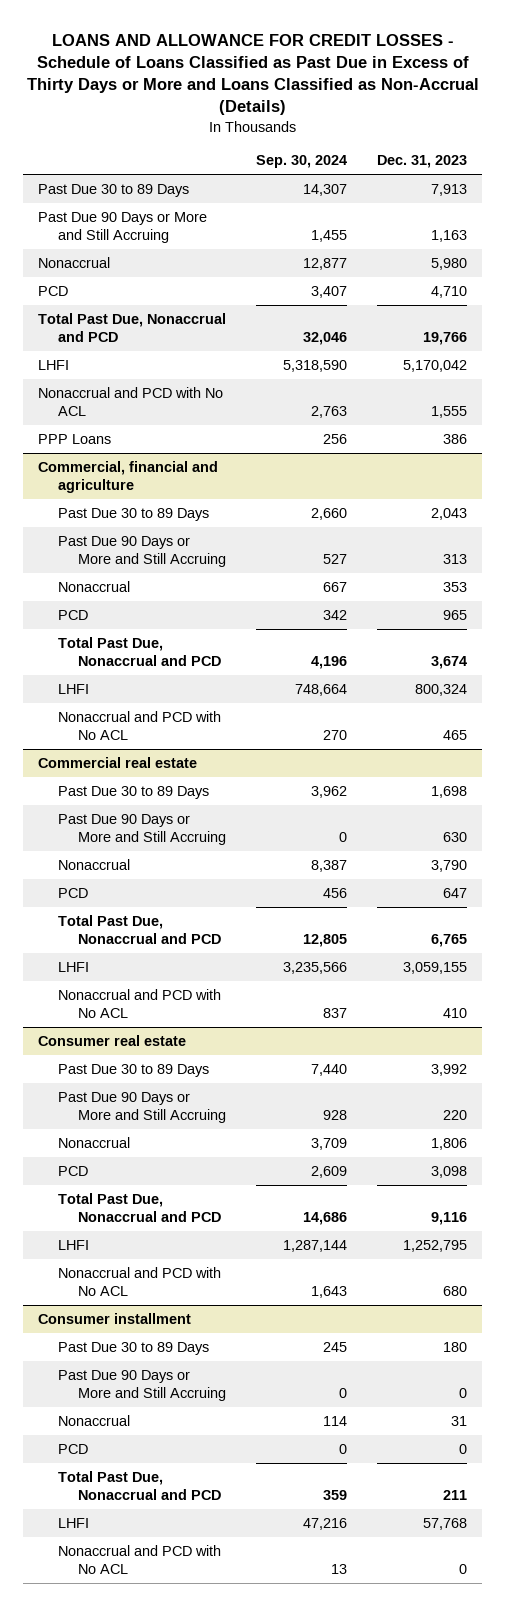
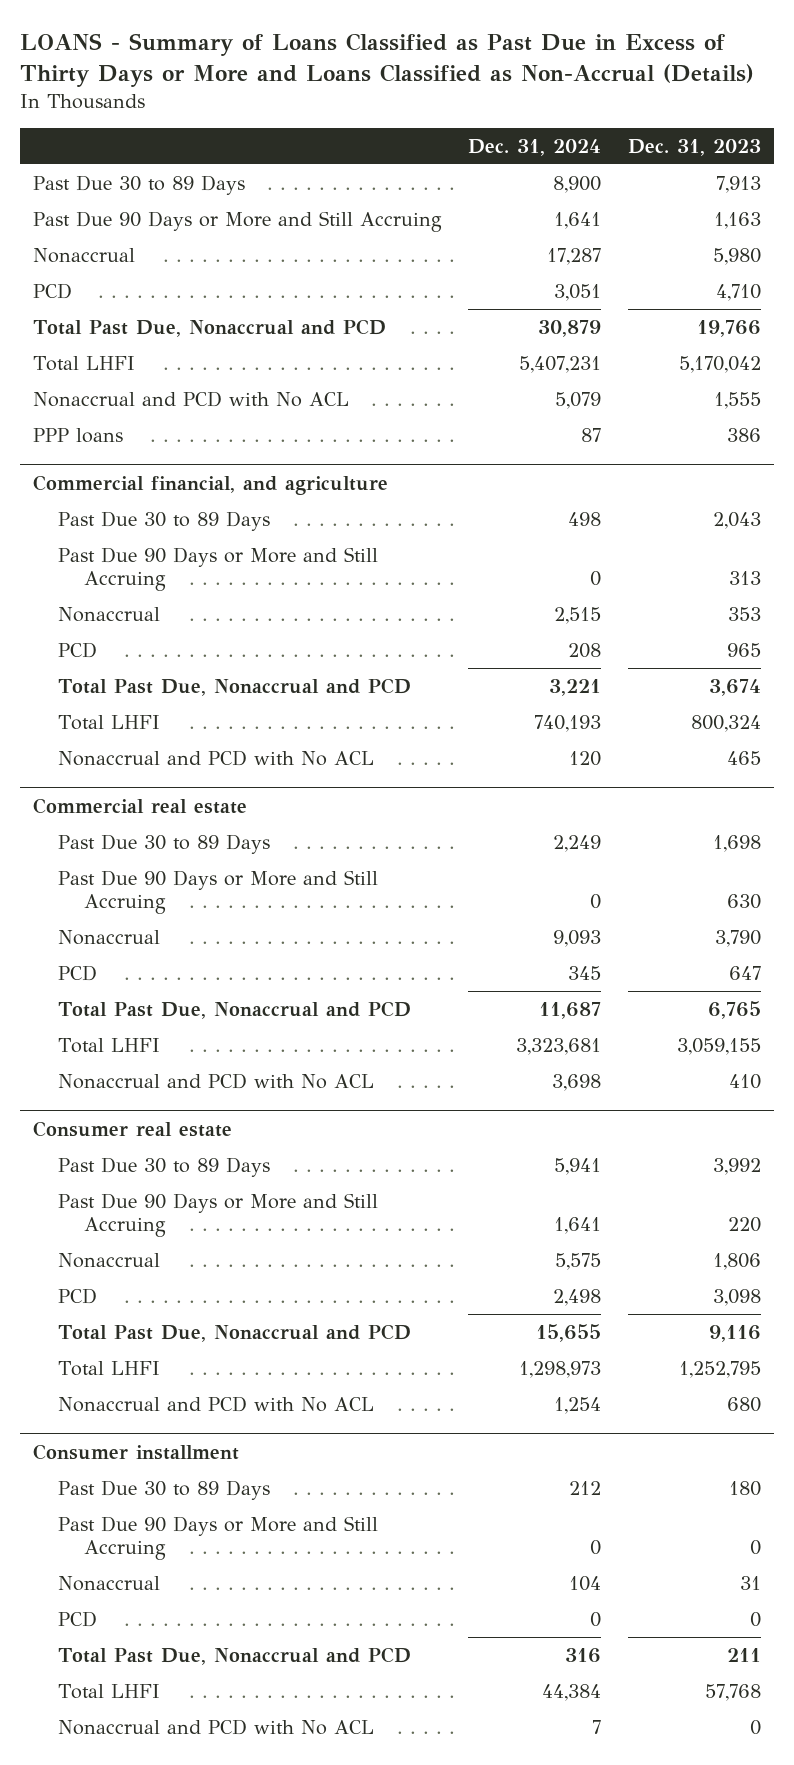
[26,33,479,116] LOANS AND ALLOWANCE FOR CREDIT LOSSES - Schedule of Loans Classified as Past Due in Excess of Thirty Days or More and Loans Classified as Non-Accrual (Details) -> [19,33,754,88] LOANS - Summary of Loans Classified as Past Due in Excess of Thirty Days or More and Loans Classified as Non-Accrual (Details)
[256,155,348,169] Sep. 30, 2024 -> none
none -> [468,138,602,156] Dec. 31, 2024
[38,360,70,371] LHFI -> [32,355,135,371] Total LHFI
[38,434,112,445] PPP Loans -> [32,427,123,443] PPP loans
[38,461,219,493] Commercial, financial and agriculture -> [32,474,388,495] Commercial financial, and agriculture
[58,684,90,695] LHFI -> [58,714,161,730] Total LHFI
[58,962,90,973] LHFI -> [58,1037,161,1053] Total LHFI
[58,1240,90,1251] LHFI -> [58,1360,161,1376] Total LHFI
[58,1518,90,1529] LHFI -> [58,1683,161,1699] Total LHFI

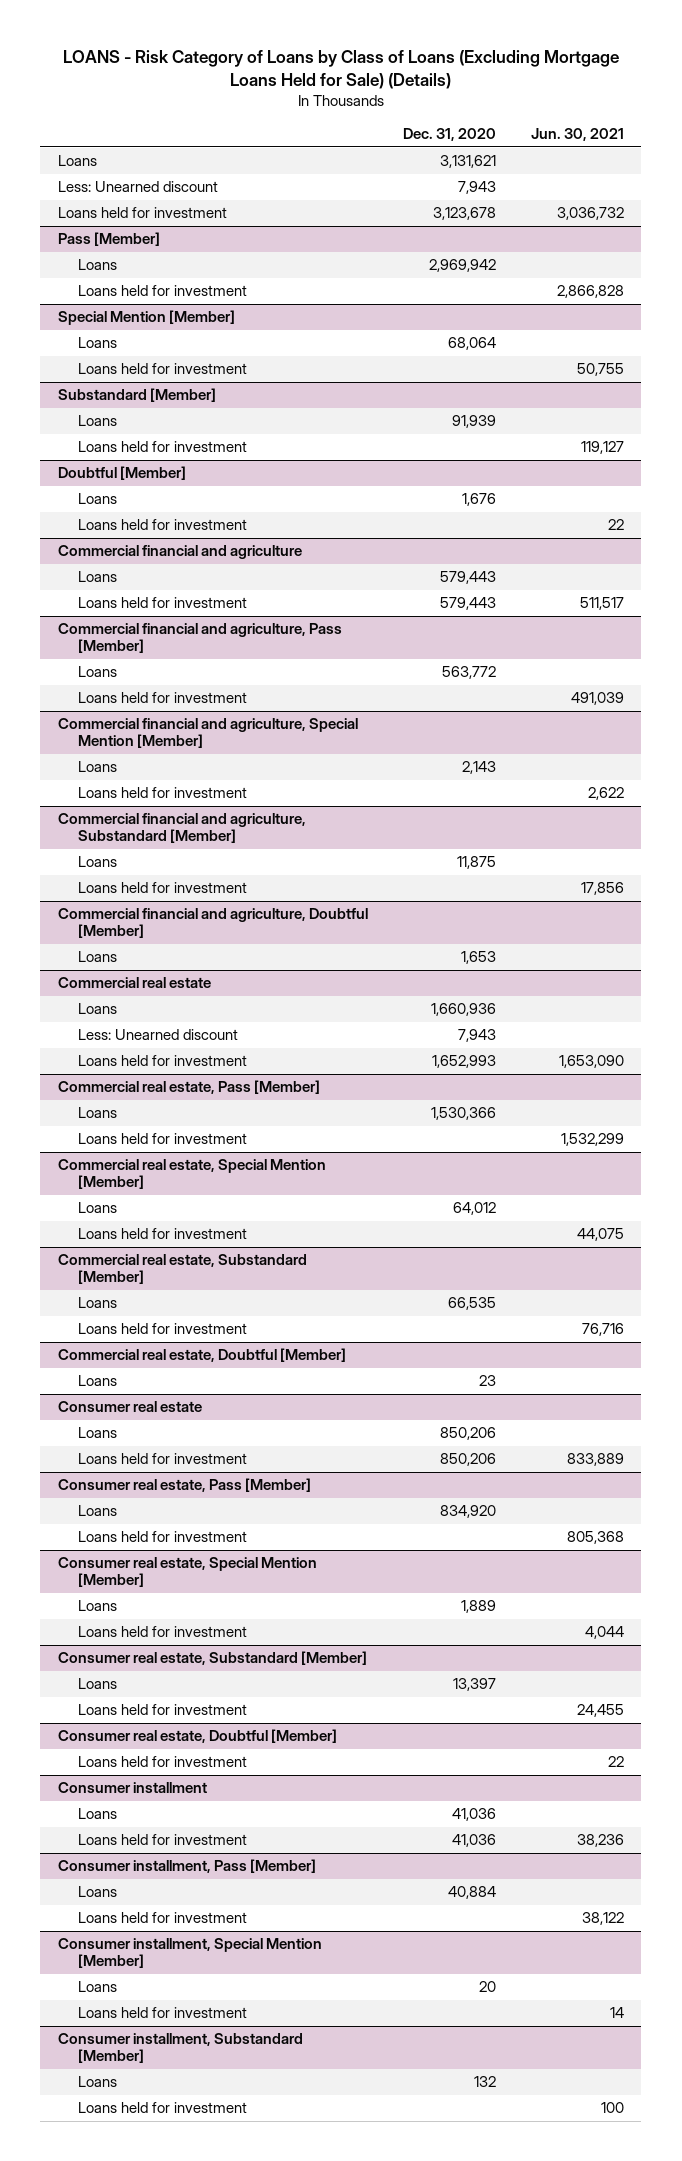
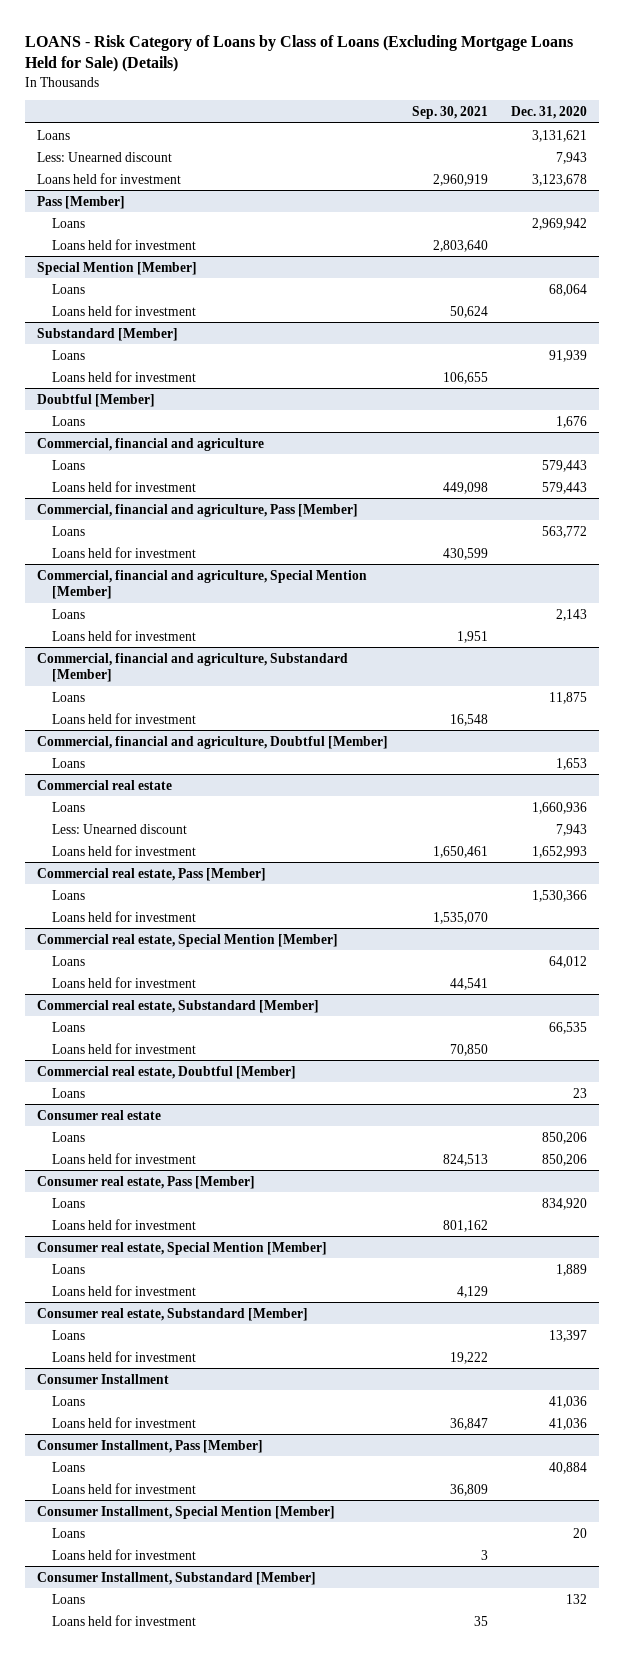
[530,128,624,142] Jun. 30, 2021 -> none
none -> [411,105,488,119] Sep. 30, 2021
[77,519,247,531] Loans held for investment -> none
[57,545,302,560] Commercial financial and agriculture -> [37,437,265,451] Commercial, financial and agriculture
[57,623,342,654] Commercial financial and agriculture, Pass [Member] -> [37,503,359,517] Commercial, financial and agriculture, Pass [Member]
[57,718,358,749] Commercial financial and agriculture, Special Mention [Member] -> [37,569,368,600] Commercial, financial and agriculture, Special Mention [Member]
[57,813,306,844] Commercial financial and agriculture, Substandard [Member] -> [37,652,349,683] Commercial, financial and agriculture, Substandard [Member]
[57,908,368,939] Commercial financial and agriculture, Doubtful [Member] -> [37,735,389,749] Commercial, financial and agriculture, Doubtful [Member]
[57,1729,337,1744] Consumer real estate, Doubtful [Member] -> none
[77,1756,247,1768] Loans held for investment -> none
[57,1782,207,1794] Consumer installment -> [37,1373,170,1384] Consumer Installment
[57,1859,316,1874] Consumer installment, Pass [Member] -> [37,1439,264,1453] Consumer Installment, Pass [Member]
[57,1938,322,1969] Consumer installment, Special Mention [Member] -> [37,1505,336,1519] Consumer Installment, Special Mention [Member]
[57,2033,303,2064] Consumer installment, Substandard [Member] -> [37,1571,317,1585] Consumer Installment, Substandard [Member]

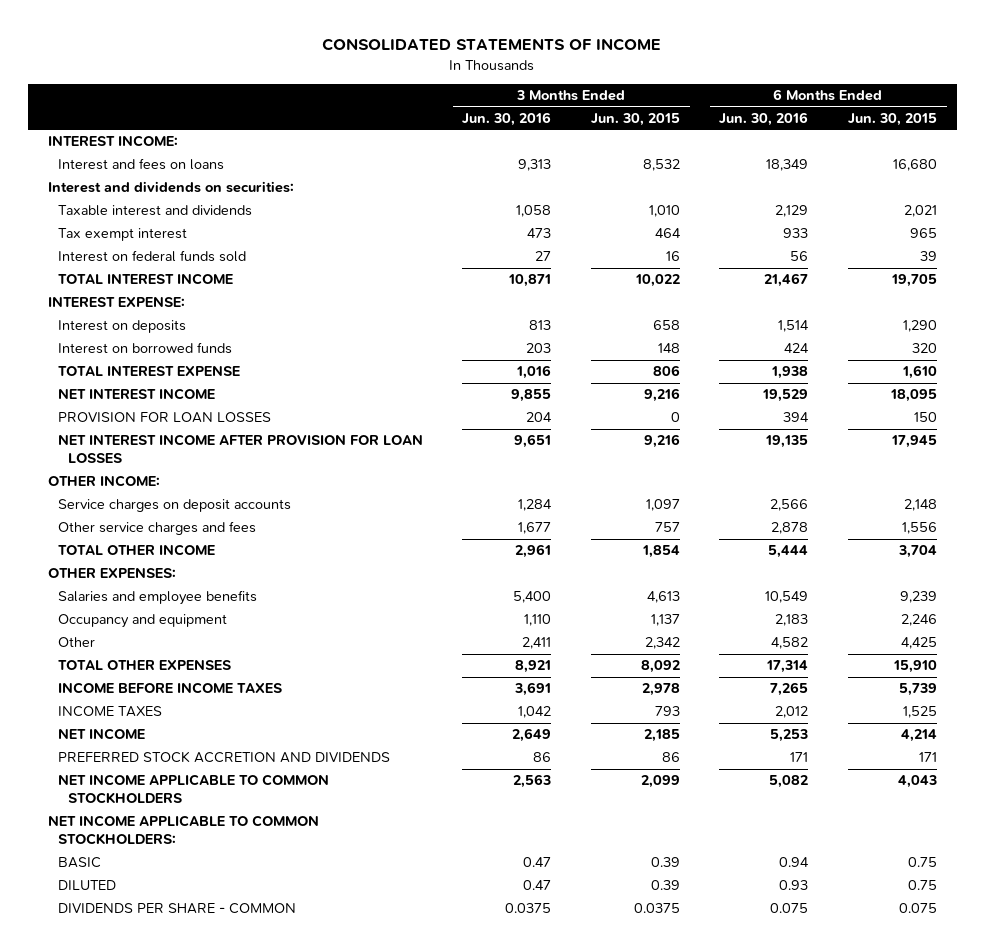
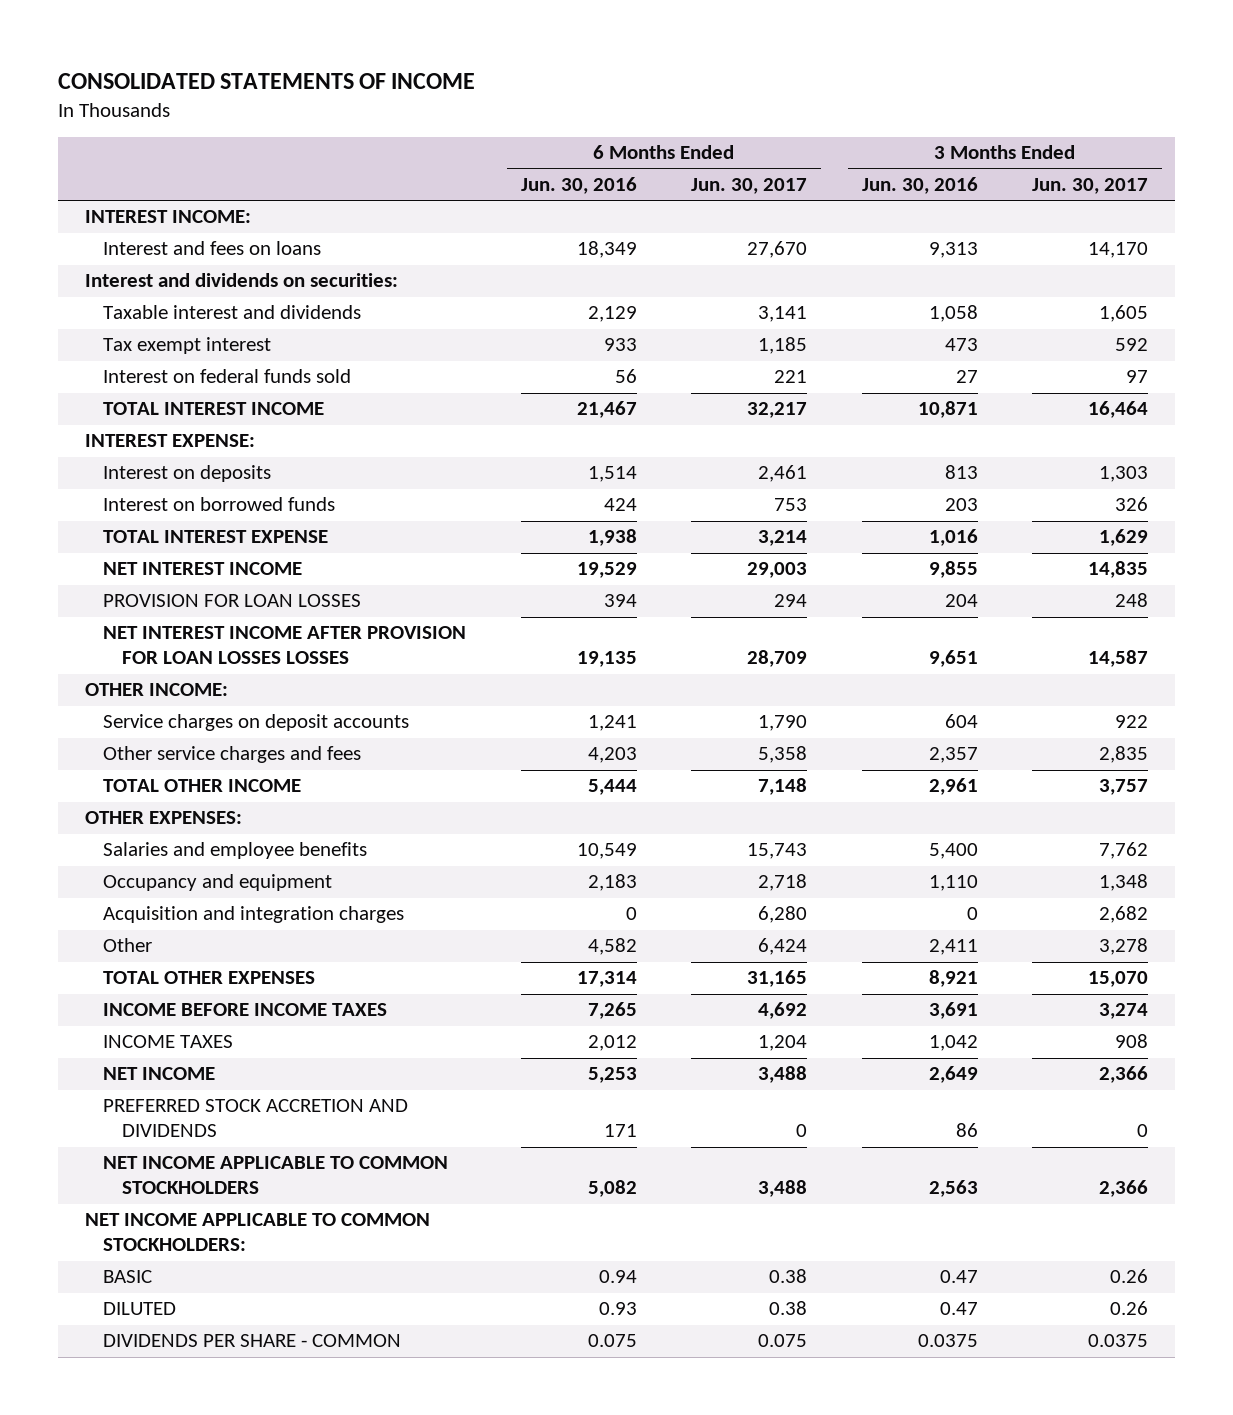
[590,112,680,126] Jun. 30, 2015 -> none
[847,112,937,126] Jun. 30, 2015 -> none
none -> [691,178,808,195] Jun. 30, 2017
none -> [1032,178,1149,195] Jun. 30, 2017
[57,434,423,464] NET INTEREST INCOME AFTER PROVISION FOR LOAN LOSSES -> [103,626,467,665] NET INTEREST INCOME AFTER PROVISION FOR LOAN LOSSES LOSSES
[518,499,553,512] 1,284 -> [944,714,978,729] 604
[770,499,809,512] 2,566 -> [587,715,637,732] 1,241
[518,522,552,535] 1,677 -> [928,747,978,764] 2,357
[771,522,809,535] 2,878 -> [587,747,637,764] 4,203
none -> [103,906,405,924] Acquisition and integration charges

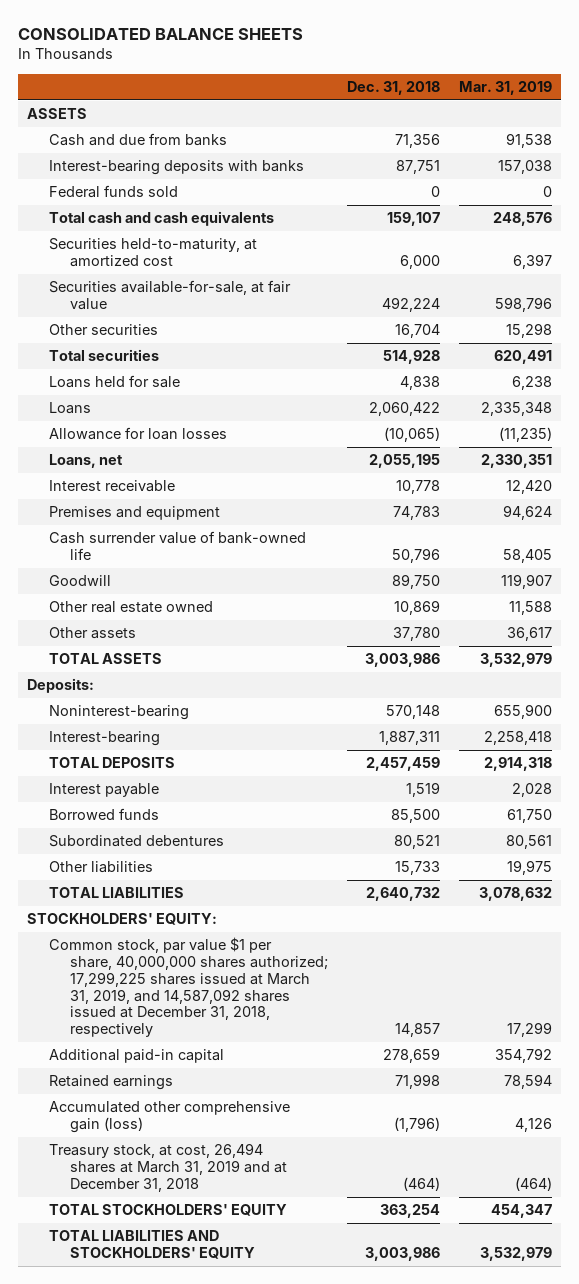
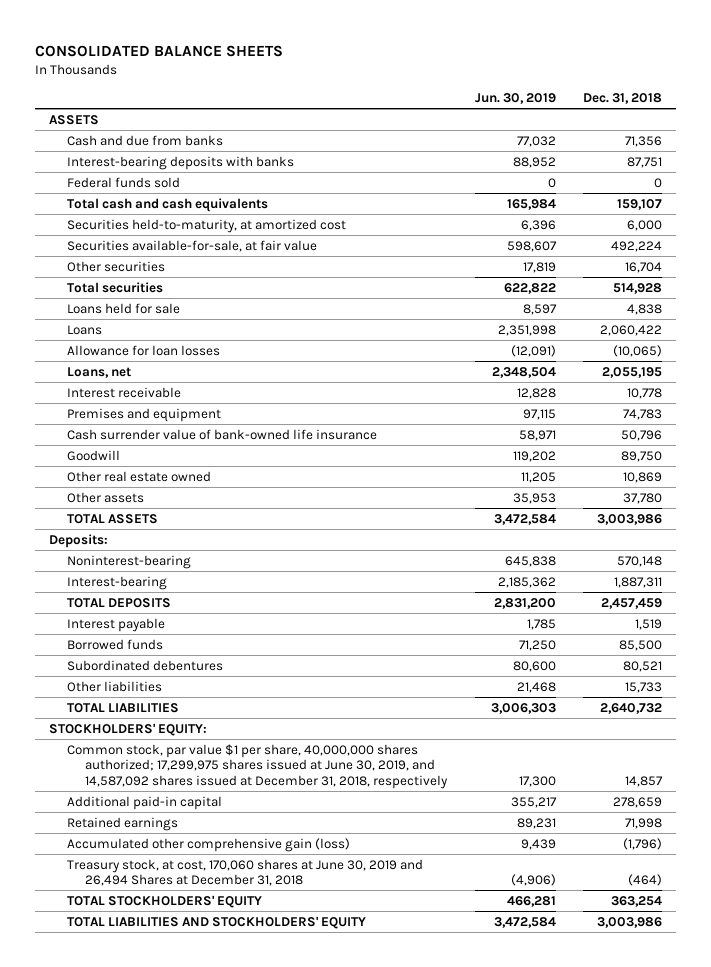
[459,80,553,95] Mar. 31, 2019 -> none
none -> [474,93,556,105] Jun. 30, 2019
[48,531,306,561] Cash surrender value of bank-owned life -> [66,428,377,440] Cash surrender value of bank-owned life insurance
[48,937,329,1038] Common stock, par value $1 per share, 40,000,000 shares authorized; 17,299,225 shares issued at March 31, 2019, and 14,587,092 shares issued at December 31, 2018, respectively -> [66,743,448,790] Common stock, par value $1 per share, 40,000,000 shares authorized; 17,299,975 shares issued at June 30, 2019, and 14,587,092 shares issued at December 31, 2018, respectively
[48,1143,288,1192] Treasury stock, at cost, 26,494 shares at March 31, 2019 and at December 31, 2018 -> [66,858,423,887] Treasury stock, at cost, 170,060 shares at June 30, 2019 and 26,494 Shares at December 31, 2018

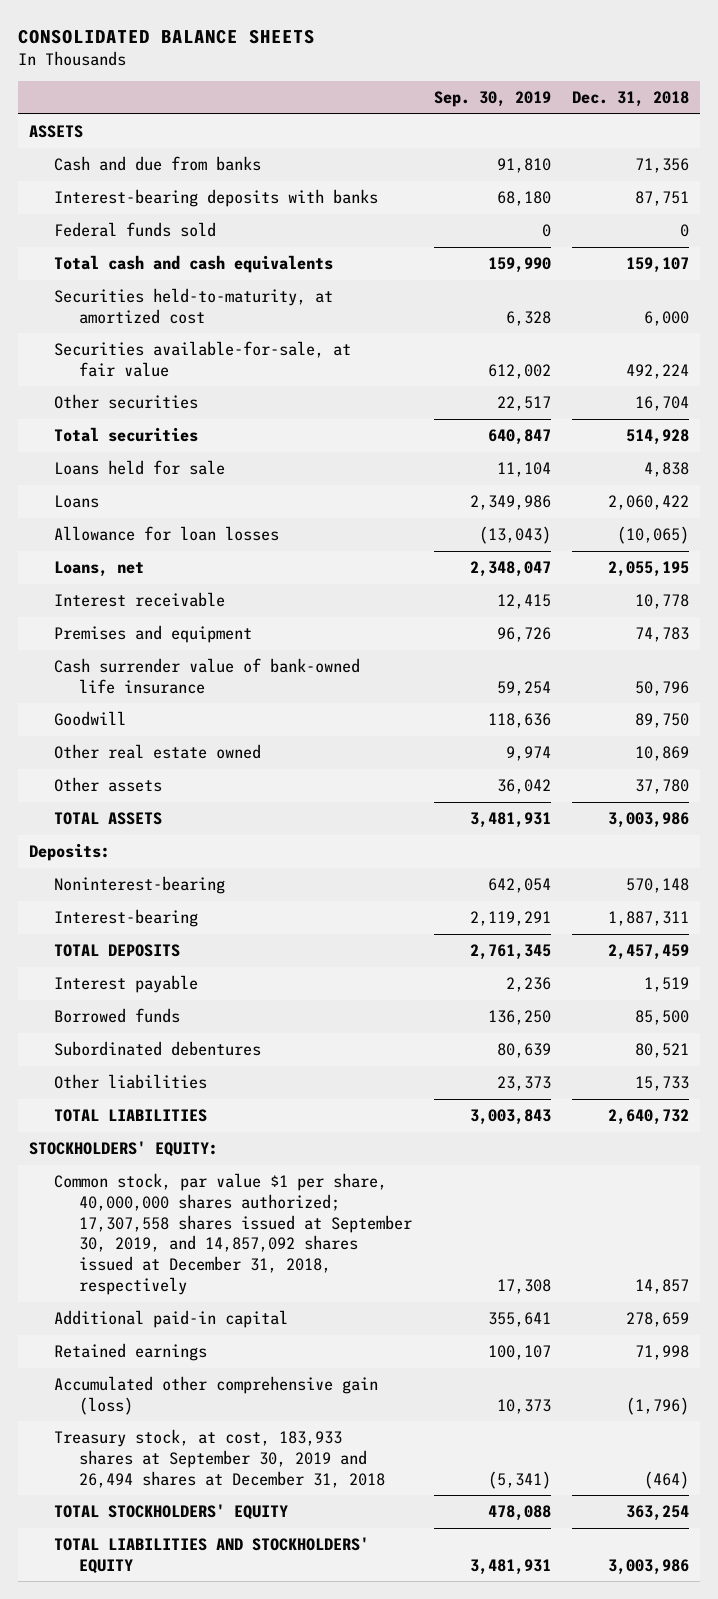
[474,93,556,105] Jun. 30, 2019 -> none
none -> [433,91,551,108] Sep. 30, 2019
[66,743,448,790] Common stock, par value $1 per share, 40,000,000 shares authorized; 17,299,975 shares issued at June 30, 2019, and 14,587,092 shares issued at December 31, 2018, respectively -> [53,1173,412,1295] Common stock, par value $1 per share, 40,000,000 shares authorized; 17,307,558 shares issued at September 30, 2019, and 14,857,092 shares issued at December 31, 2018, respectively
[66,858,423,887] Treasury stock, at cost, 170,060 shares at June 30, 2019 and 26,494 Shares at December 31, 2018 -> [53,1429,385,1488] Treasury stock, at cost, 183,933 shares at September 30, 2019 and 26,494 shares at December 31, 2018

